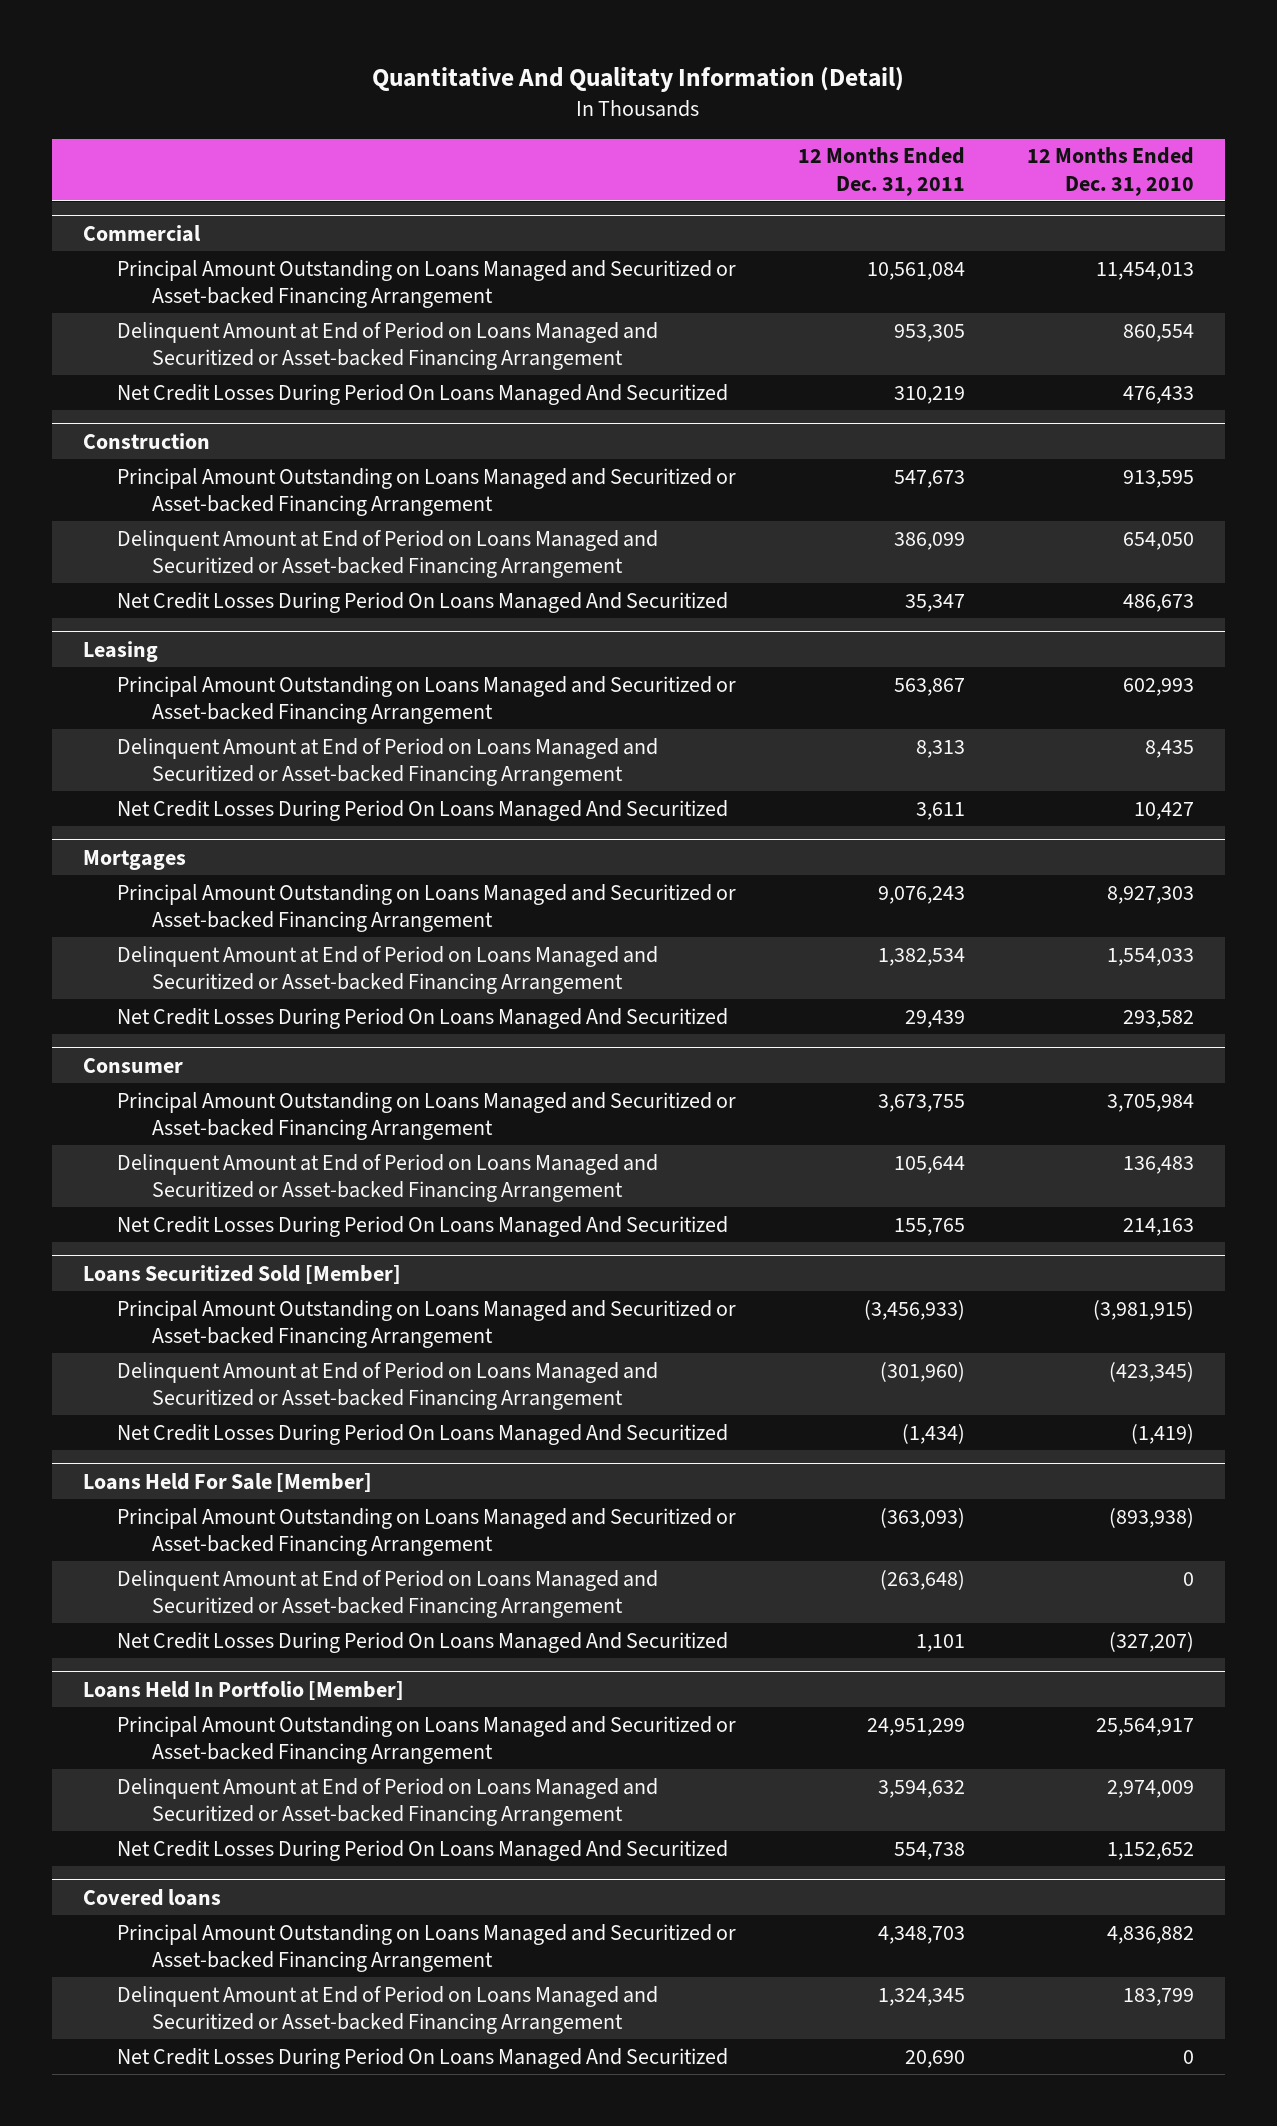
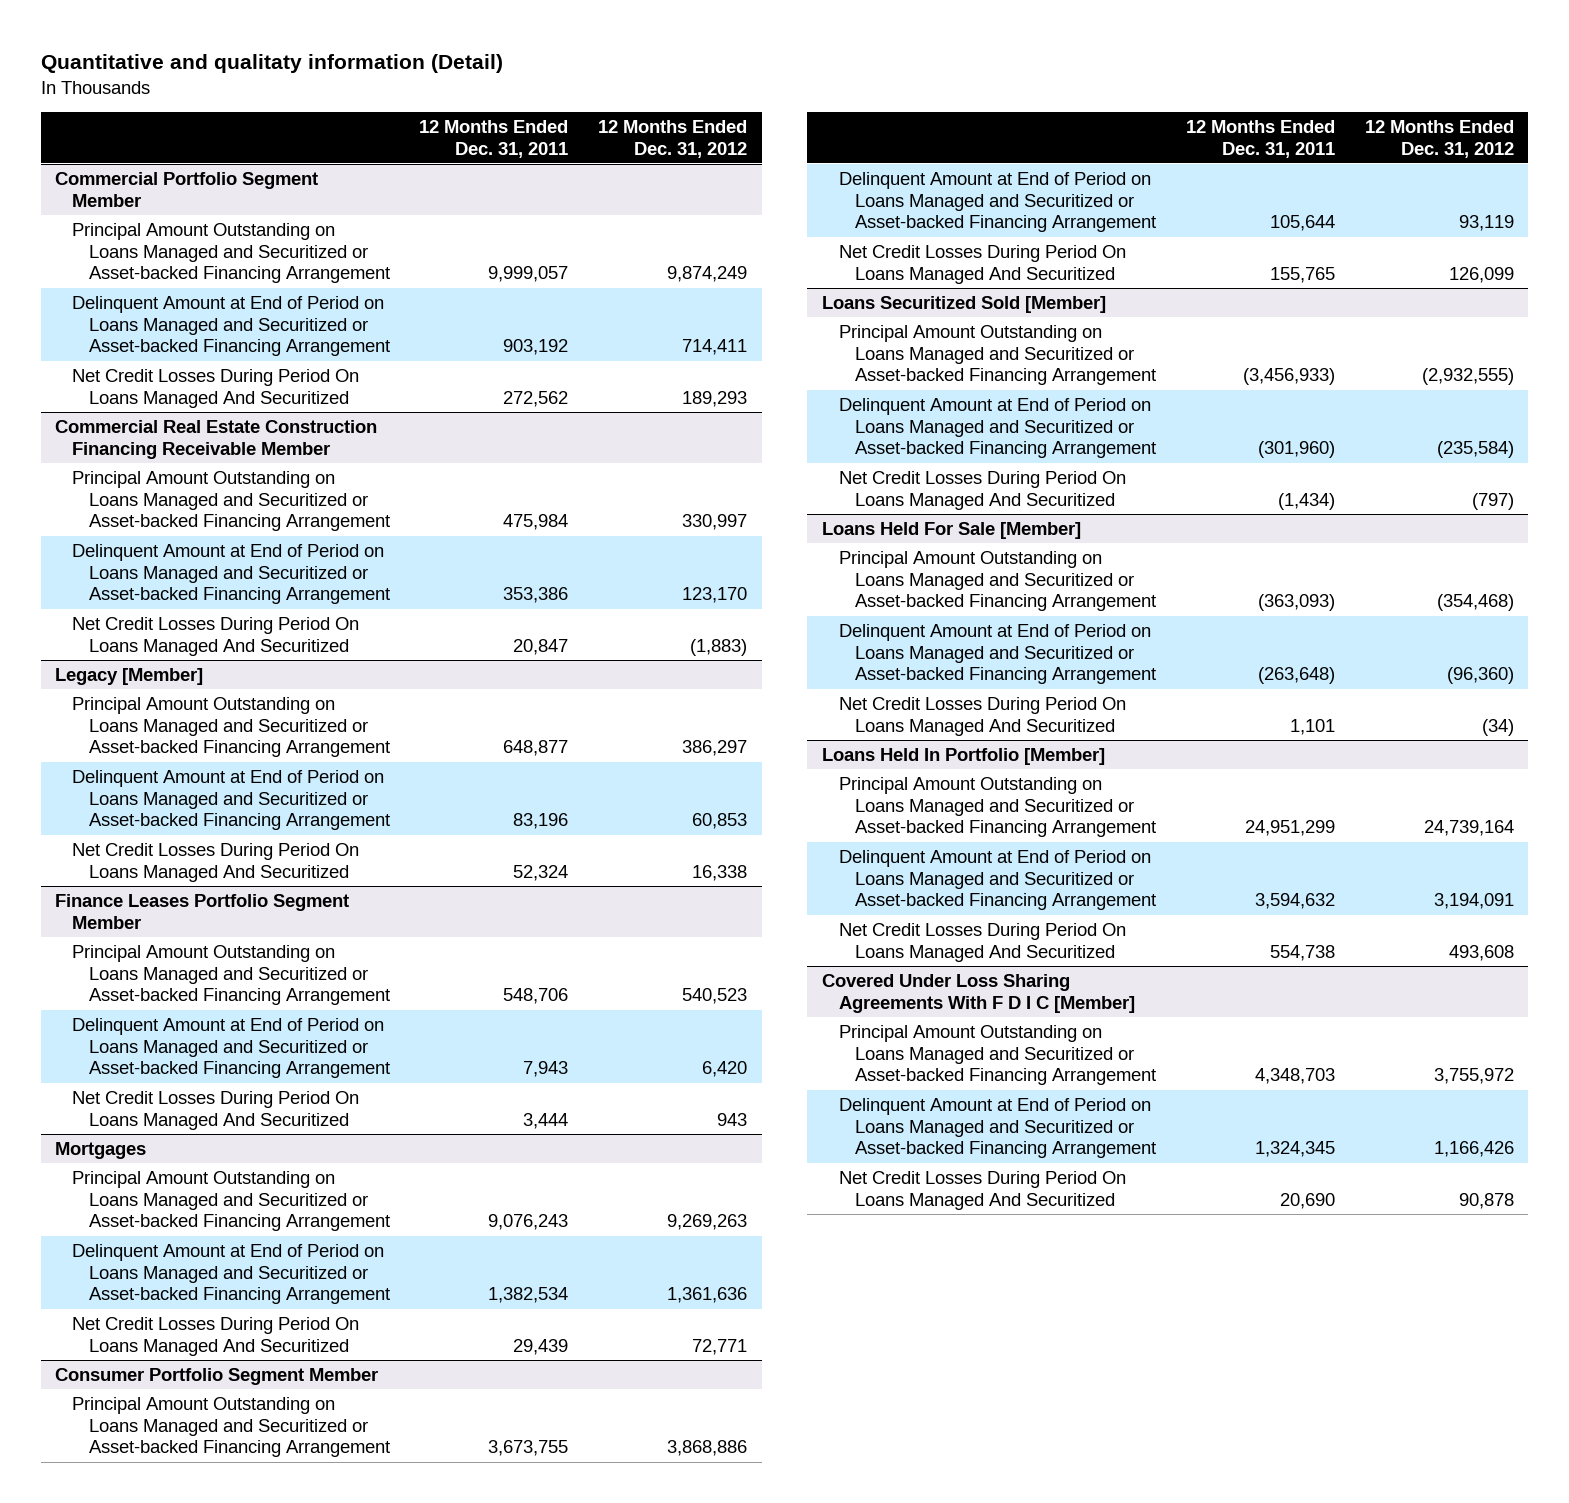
[372,67,905,93] Quantitative And Qualitaty Information (Detail) -> [40,54,503,74] Quantitative and qualitaty information (Detail)
[1026,147,1194,196] 12 Months Ended Dec. 31, 2010 -> none
none -> [597,120,747,158] 12 Months Ended Dec. 31, 2012
[82,224,201,242] Commercial -> none
[82,432,210,449] Construction -> none
[82,640,158,662] Leasing -> none
none -> [55,171,319,207] Commercial Portfolio Segment Member
[867,261,966,280] 10,561,084 -> [488,266,569,283] 9,999,057
[894,323,966,342] 953,305 -> [503,339,569,356] 903,192
[894,385,966,404] 310,219 -> [503,390,569,407] 272,562
none -> [55,419,378,459] Commercial Real Estate Construction Financing Receivable Member
[894,469,966,488] 547,673 -> [503,514,569,531] 475,984
[894,531,966,550] 386,099 -> [503,587,569,604] 353,386
[905,593,966,612] 35,347 -> [513,638,569,655] 20,847
none -> [55,667,204,685] Legacy [Member]
[894,677,966,696] 563,867 -> [503,740,569,757] 648,877
[916,739,966,758] 8,313 -> [513,813,569,830] 83,196
[916,801,966,820] 3,611 -> [513,864,569,881] 52,324
none -> [55,893,350,929] Finance Leases Portfolio Segment Member
none -> [71,944,390,1006] Principal Amount Outstanding on Loans Managed and Securitized or Asset-backed Financing Arrangement
none -> [71,1017,390,1079] Delinquent Amount at End of Period on Loans Managed and Securitized or Asset-backed Financing Arrangement
none -> [71,1090,359,1130] Net Credit Losses During Period On Loans Managed And Securitized
[82,1057,183,1073] Consumer -> none
none -> [55,1367,379,1385] Consumer Portfolio Segment Member
[82,1888,221,1906] Covered loans -> none
none -> [822,973,1135,1013] Covered Under Loss Sharing Agreements With F D I C [Member]

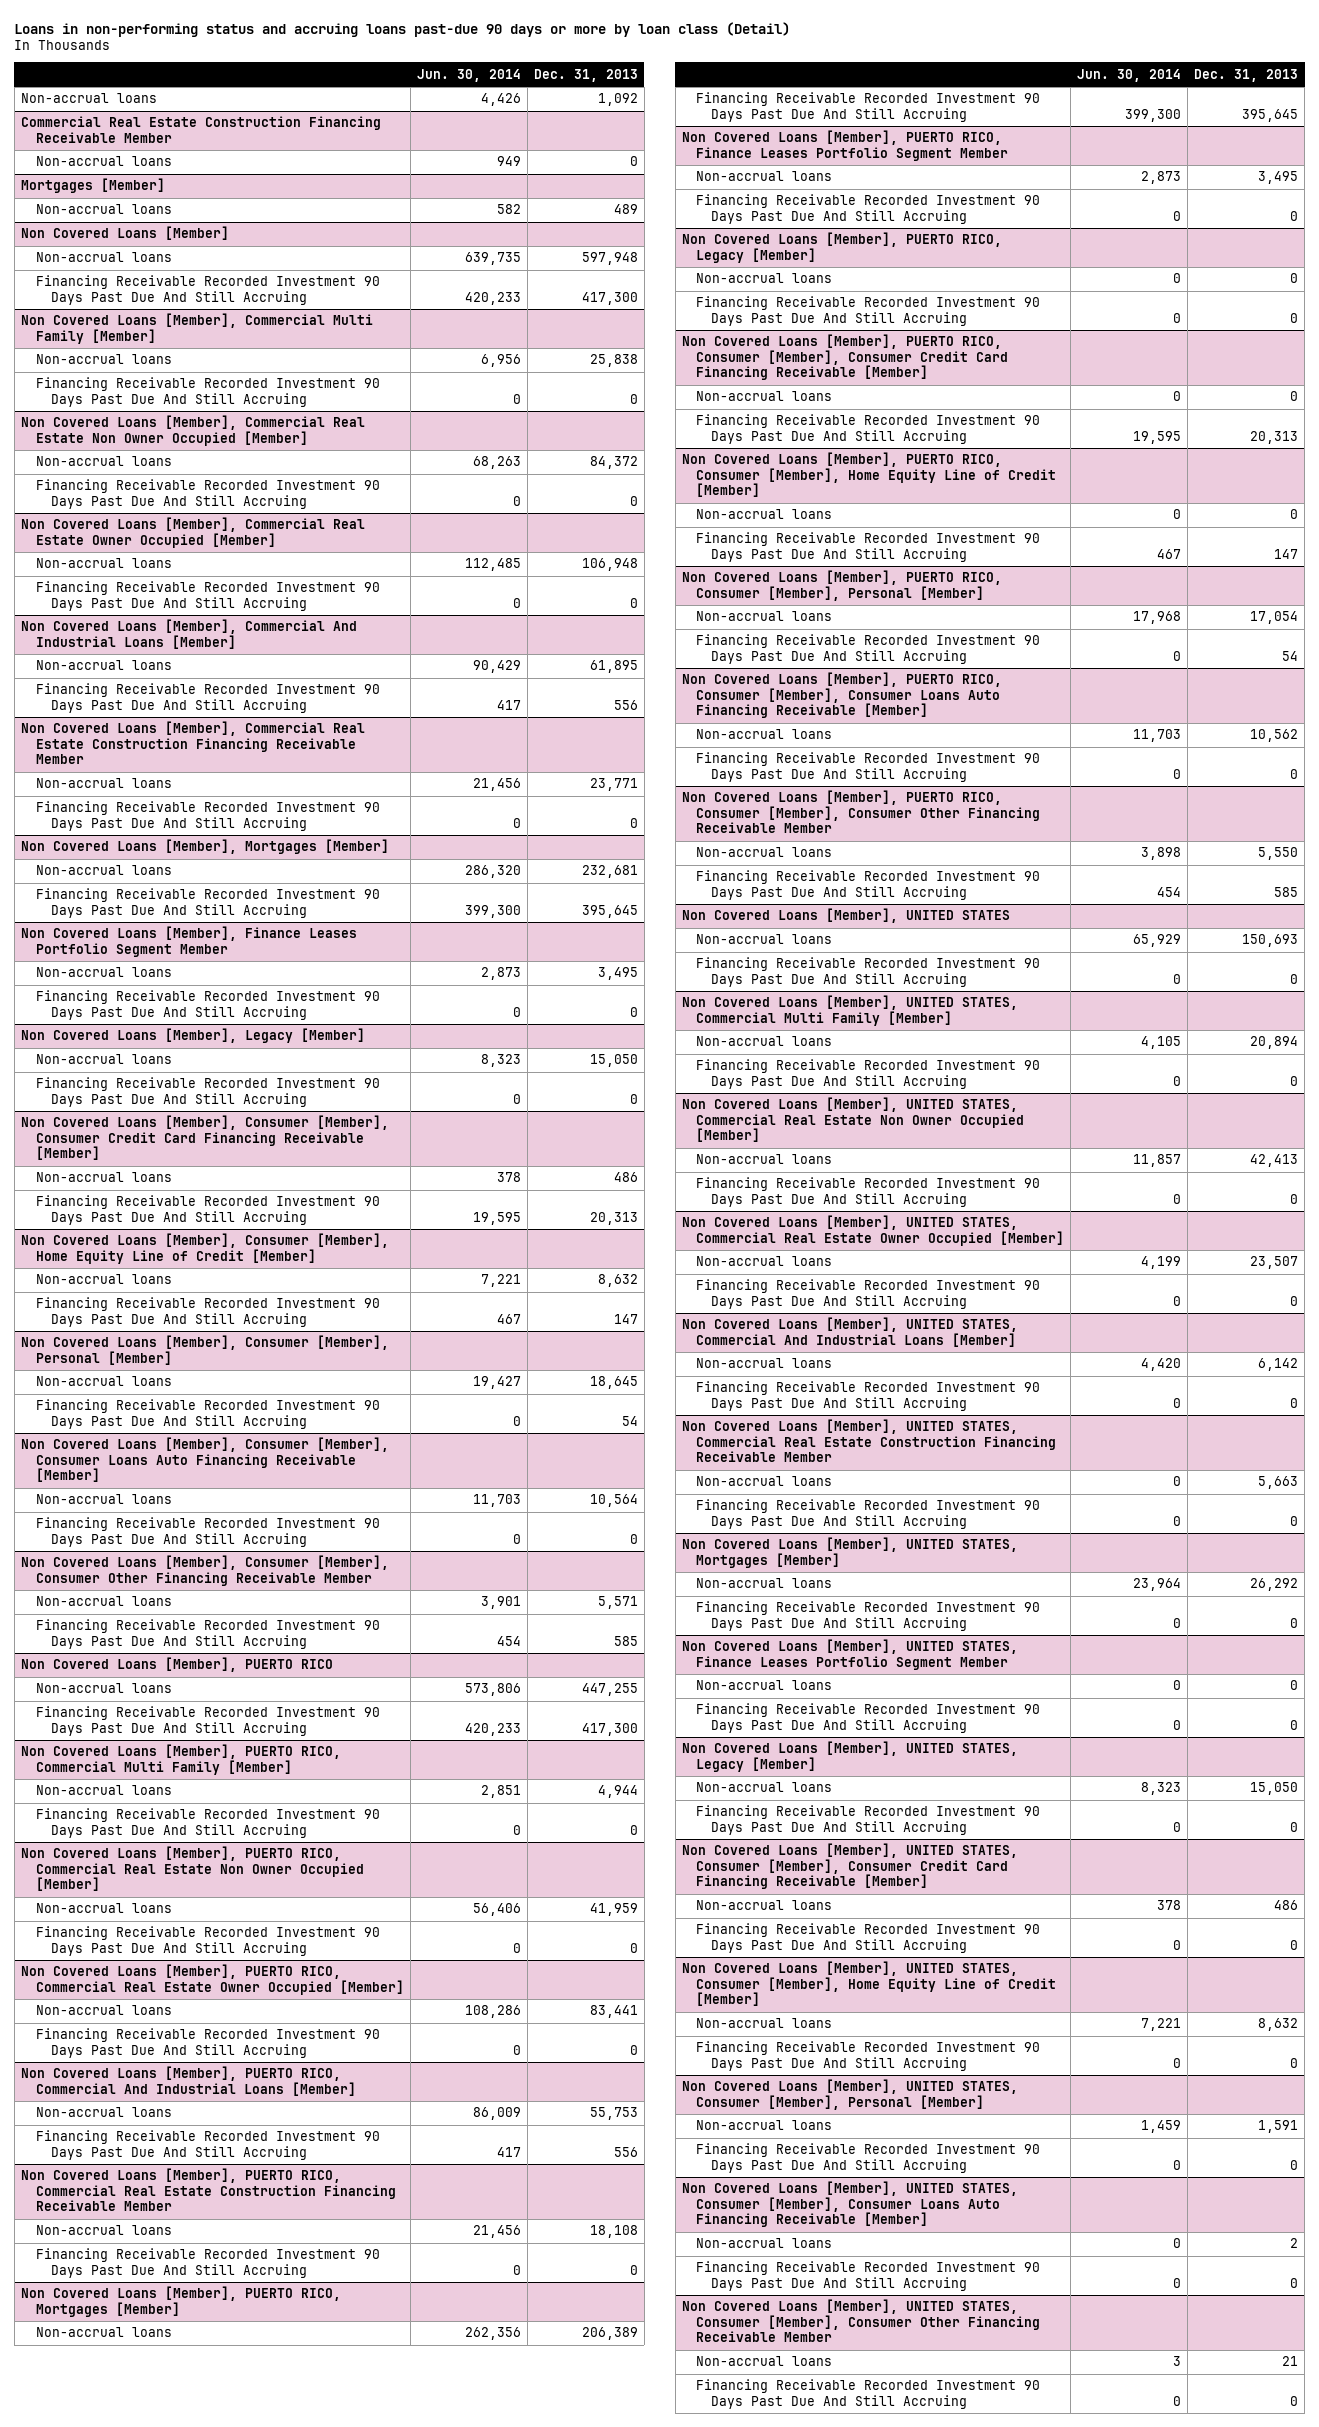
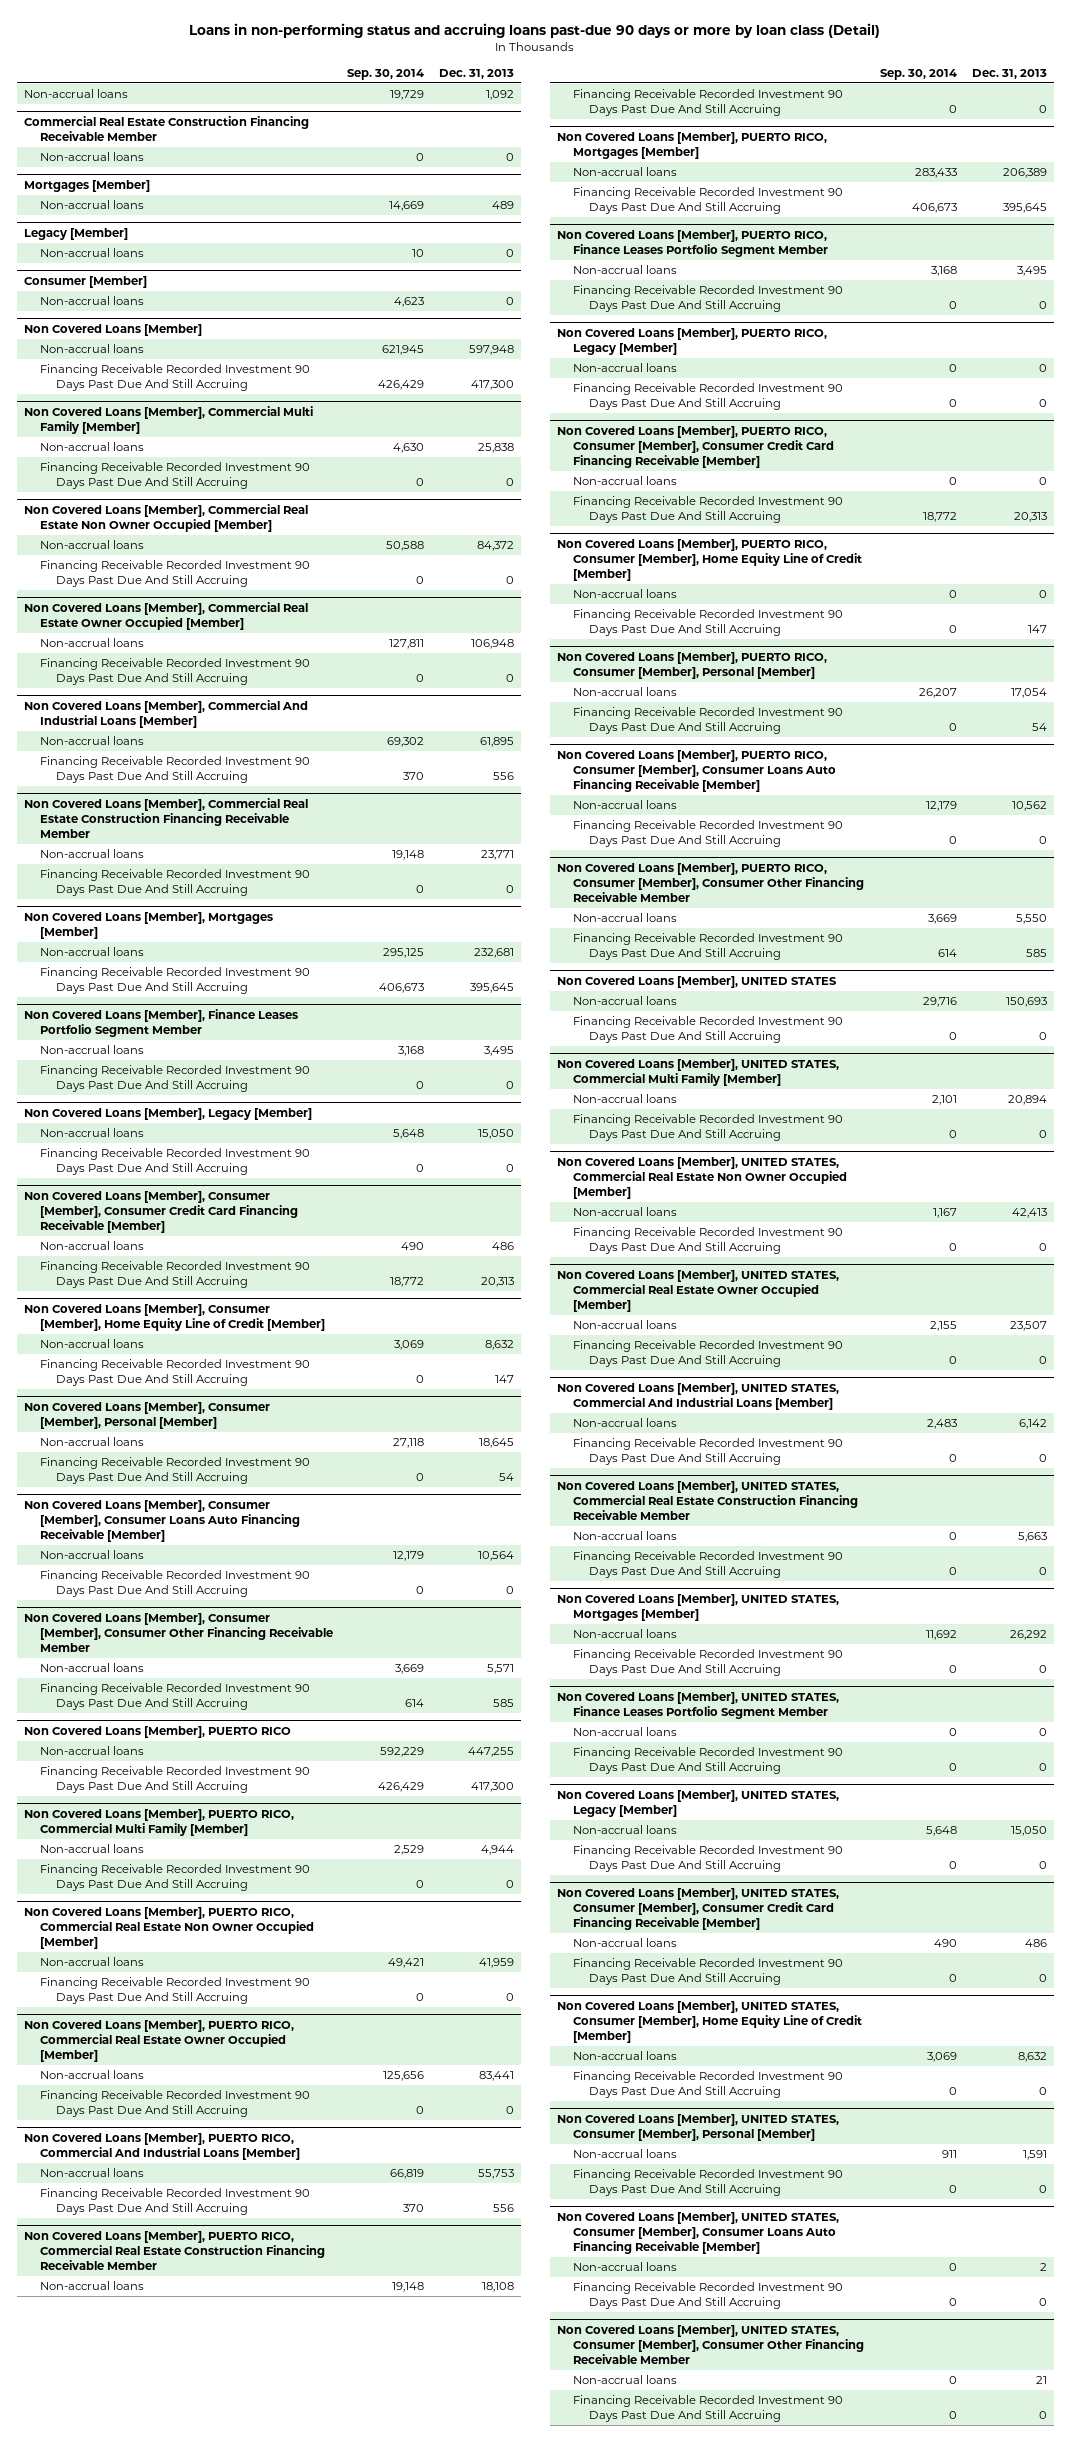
[416,68,521,82] Jun. 30, 2014 -> none
none -> [347,68,425,80] Sep. 30, 2014
none -> [24,227,129,240] Legacy [Member]
none -> [39,248,144,258] Non-accrual loans
none -> [24,275,148,288] Consumer [Member]
none -> [39,296,144,306] Non-accrual loans

